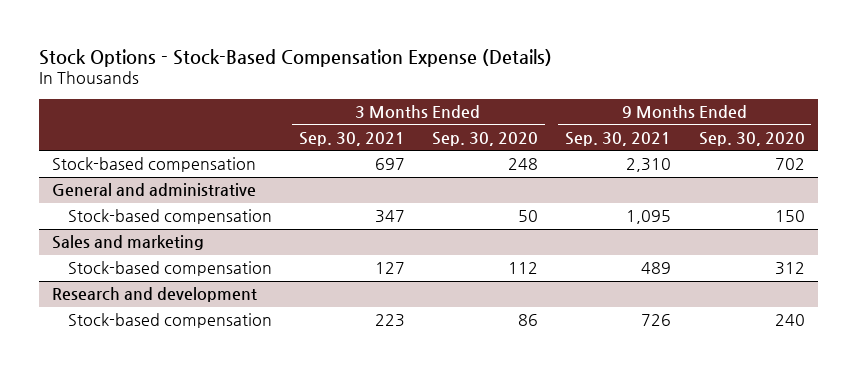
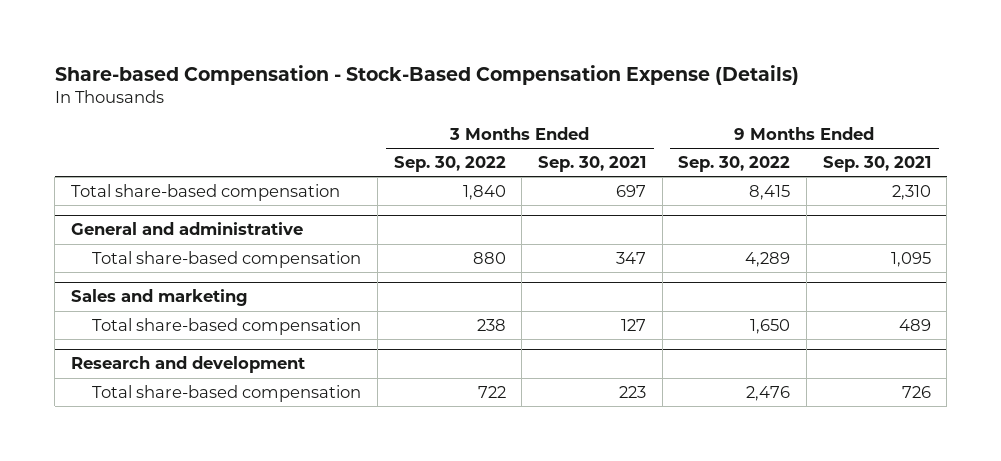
[38,48,552,67] Stock Options - Stock-Based Compensation Expense (Details) -> [54,64,799,85] Share-based Compensation - Stock-Based Compensation Expense (Details)
[432,131,539,146] Sep. 30, 2020 -> none
[698,131,805,146] Sep. 30, 2020 -> none
none -> [393,156,506,173] Sep. 30, 2022
none -> [678,156,791,173] Sep. 30, 2022
[52,157,257,173] Stock-based compensation -> [70,184,340,202] Total share-based compensation
[67,209,272,225] Stock-based compensation -> [92,251,362,269] Total share-based compensation
[67,261,272,277] Stock-based compensation -> [92,318,362,336] Total share-based compensation
[67,313,272,329] Stock-based compensation -> [92,385,362,403] Total share-based compensation

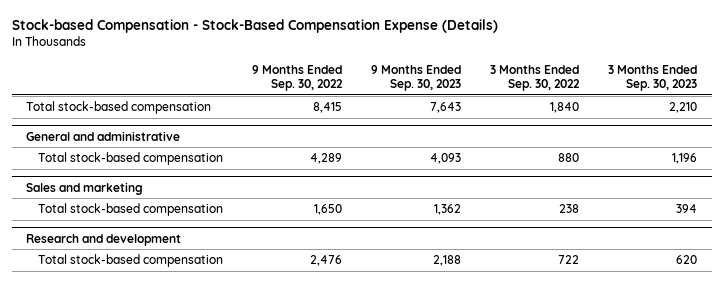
[54,64,799,85] Share-based Compensation - Stock-Based Compensation Expense (Details) -> [11,19,498,34] Stock-based Compensation - Stock-Based Compensation Expense (Details)
[537,156,646,173] Sep. 30, 2021 -> none
[822,156,931,173] Sep. 30, 2021 -> none
none -> [371,64,462,92] 9 Months Ended Sep. 30, 2023
none -> [608,64,698,92] 3 Months Ended Sep. 30, 2023
[70,184,340,202] Total share-based compensation -> [26,101,212,115] Total stock-based compensation
[92,251,362,269] Total share-based compensation -> [38,152,224,166] Total stock-based compensation
[92,318,362,336] Total share-based compensation -> [38,203,224,217] Total stock-based compensation
[92,385,362,403] Total share-based compensation -> [38,254,224,268] Total stock-based compensation

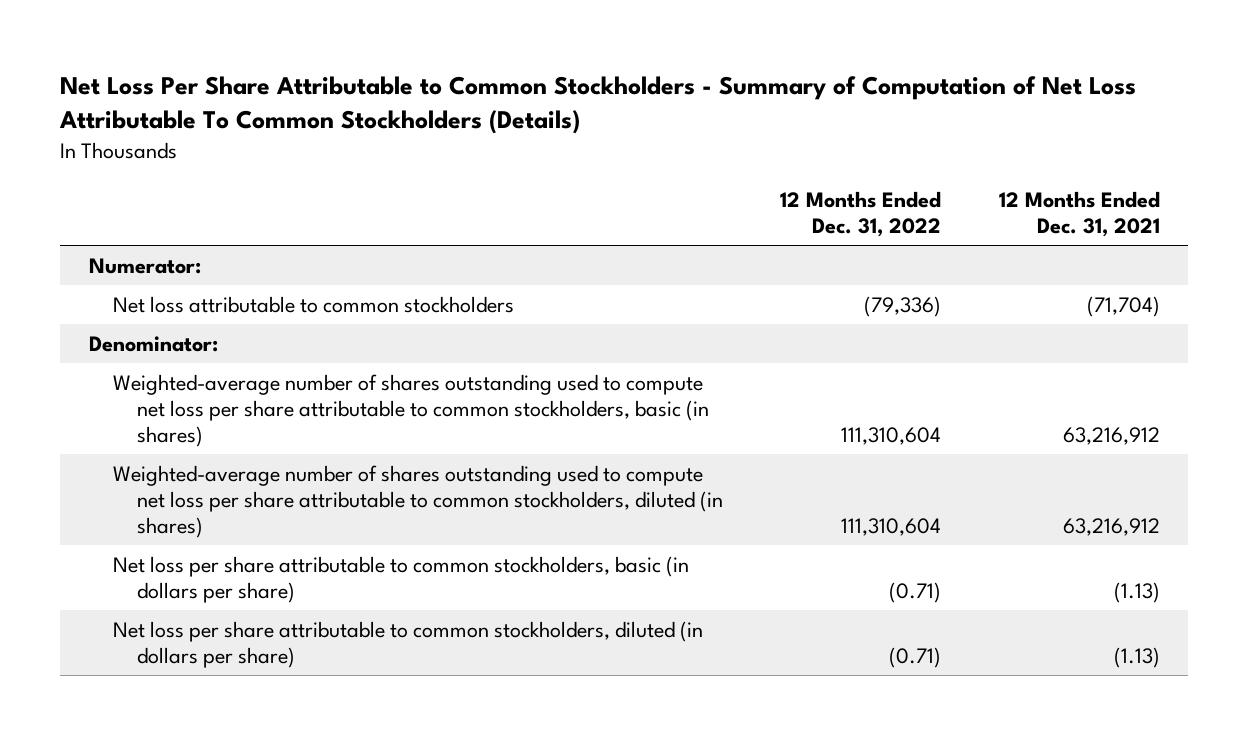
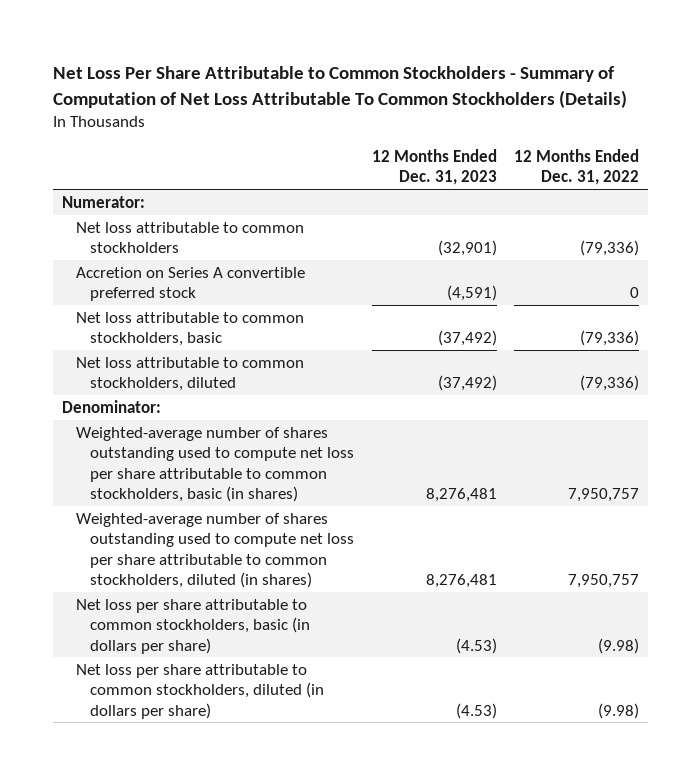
[998,190,1160,238] 12 Months Ended Dec. 31, 2021 -> none
none -> [371,148,497,186] 12 Months Ended Dec. 31, 2023
none -> [75,266,305,302] Accretion on Series A convertible preferred stock
none -> [75,311,304,347] Net loss attributable to common stockholders, basic
none -> [75,356,304,392] Net loss attributable to common stockholders, diluted
[841,427,942,446] 111,310,604 -> [567,488,639,503] 7,950,757
[841,518,942,537] 111,310,604 -> [567,574,639,589] 7,950,757
[889,581,942,603] (0.71) -> [597,637,639,654] (9.98)
[889,646,942,668] (0.71) -> [597,702,639,719] (9.98)

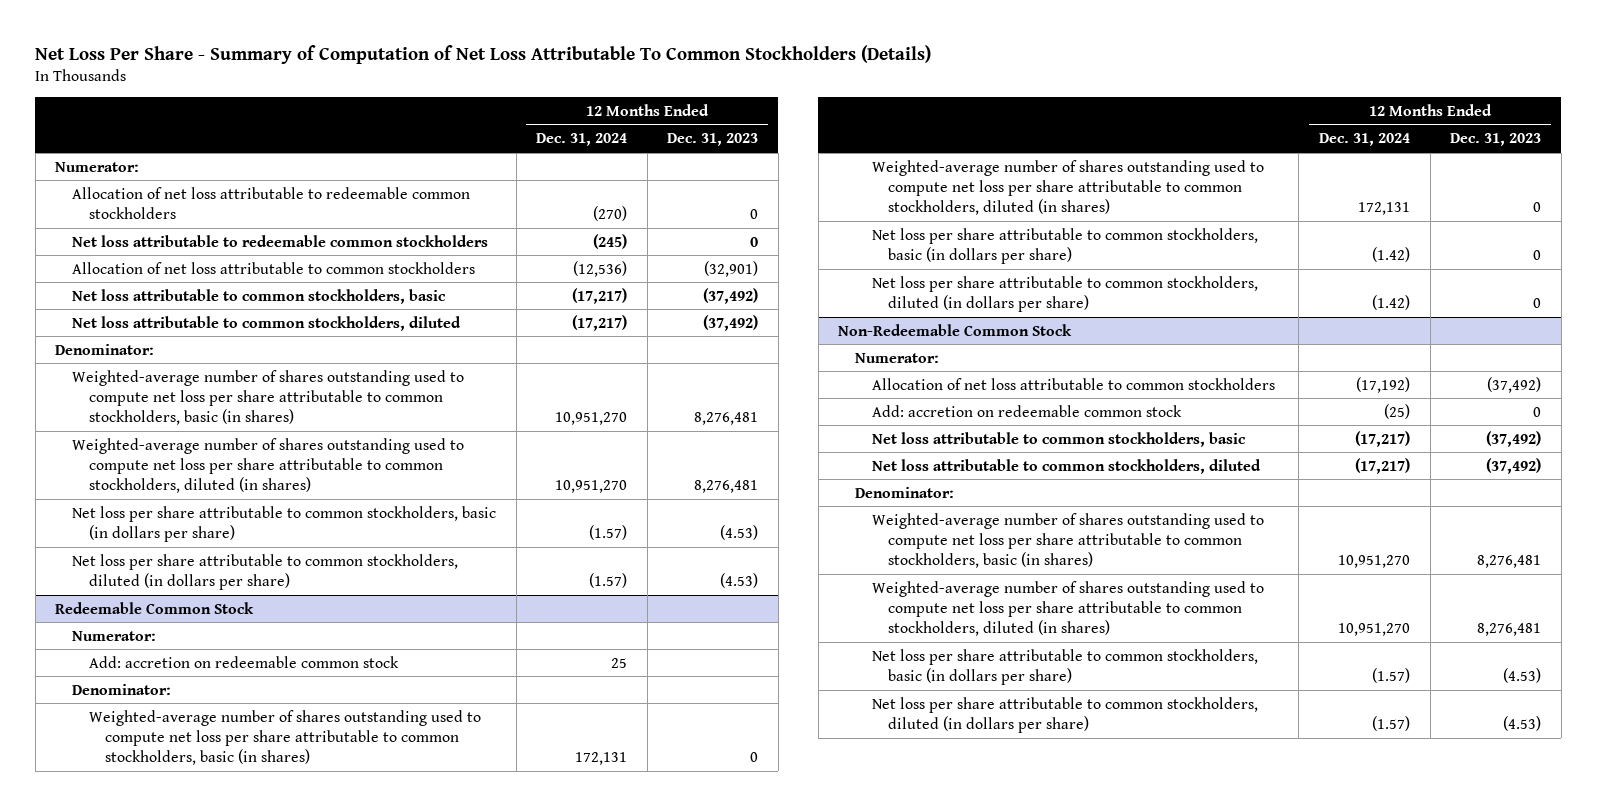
[52,65,627,108] Net Loss Per Share Attributable to Common Stockholders - Summary of Computation of Net Loss Attributable To Common Stockholders (Details) -> [35,44,932,64] Net Loss Per Share - Summary of Computation of Net Loss Attributable To Common Stockholders (Details)
[513,148,639,186] 12 Months Ended Dec. 31, 2022 -> none
none -> [536,133,628,147] Dec. 31, 2024
[75,266,305,302] Accretion on Series A convertible preferred stock -> none
none -> [71,186,470,219] Allocation of net loss attributable to redeemable common stockholders
none -> [71,234,488,247] Net loss attributable to redeemable common stockholders
[75,221,304,254] Net loss attributable to common stockholders -> [71,261,475,274] Allocation of net loss attributable to common stockholders
none -> [55,601,255,614] Redeemable Common Stock
none -> [71,630,156,641] Numerator:
none -> [88,655,399,668] Add: accretion on redeemable common stock
none -> [71,683,171,695] Denominator:
none -> [88,709,481,766] Weighted-average number of shares outstanding used to compute net loss per share attributable to common stockholders, basic (in shares)
none -> [871,159,1264,216] Weighted-average number of shares outstanding used to compute net loss per share attributable to common stockholders, diluted (in shares)
none -> [871,227,1258,264] Net loss per share attributable to common stockholders, basic (in dollars per share)
none -> [871,275,1258,312] Net loss per share attributable to common stockholders, diluted (in dollars per share)
none -> [838,323,1073,336] Non-Redeemable Common Stock
none -> [854,352,939,363] Numerator:
none -> [871,377,1275,390] Allocation of net loss attributable to common stockholders
none -> [871,404,1182,417] Add: accretion on redeemable common stock
none -> [871,431,1246,447] Net loss attributable to common stockholders, basic
none -> [871,458,1261,474] Net loss attributable to common stockholders, diluted
none -> [854,486,954,498] Denominator:
none -> [871,512,1264,569] Weighted-average number of shares outstanding used to compute net loss per share attributable to common stockholders, basic (in shares)
none -> [871,580,1264,637] Weighted-average number of shares outstanding used to compute net loss per share attributable to common stockholders, diluted (in shares)
none -> [871,648,1258,685] Net loss per share attributable to common stockholders, basic (in dollars per share)
none -> [871,696,1258,733] Net loss per share attributable to common stockholders, diluted (in dollars per share)

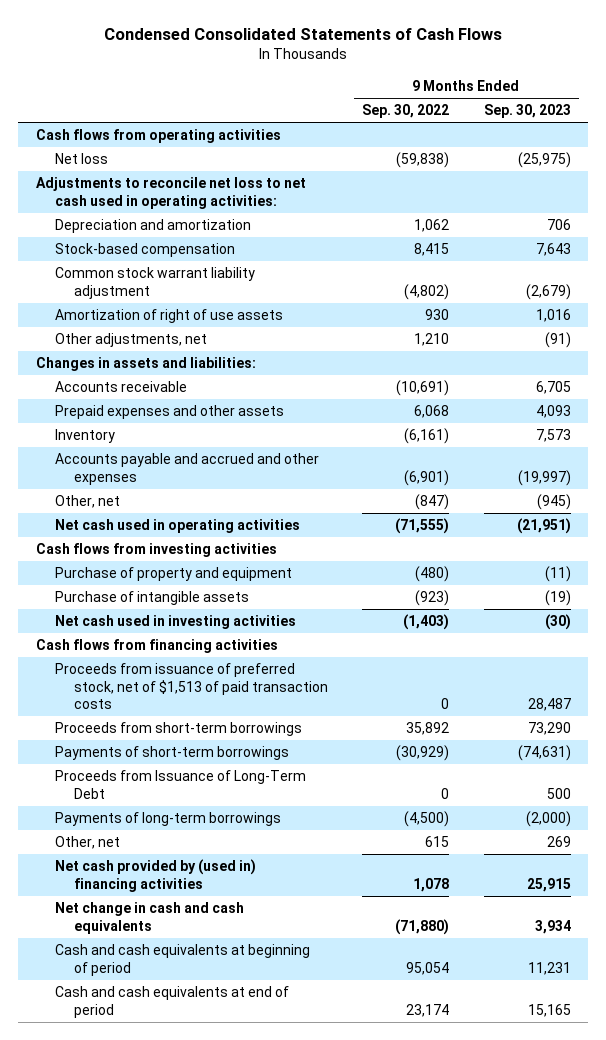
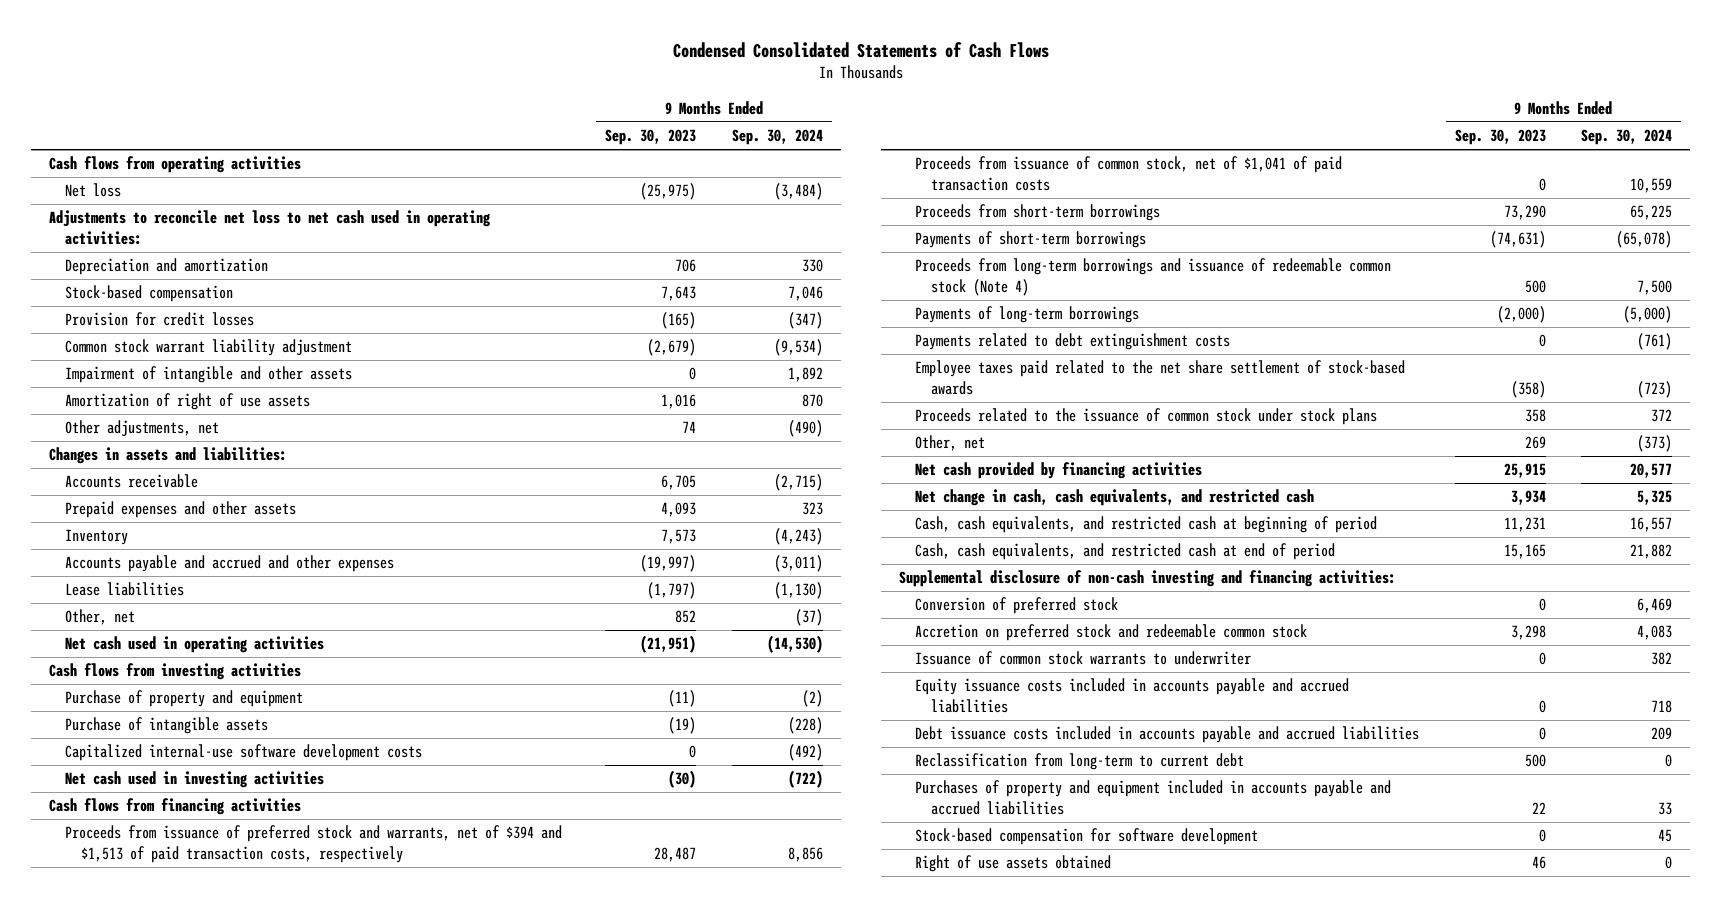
[362,104,450,119] Sep. 30, 2022 -> none
none -> [731,129,823,146] Sep. 30, 2024
none -> [65,312,255,327] Provision for credit losses
none -> [65,366,353,384] Impairment of intangible and other assets
[544,332,571,349] (91) -> [682,421,697,434] 74
none -> [65,582,185,597] Lease liabilities
[536,494,571,511] (945) -> [675,610,697,624] 852
none -> [65,744,423,762] Capitalized internal-use software development costs
[54,663,328,710] Proceeds from issuance of preferred stock, net of $1,513 of paid transaction costs -> [65,825,563,864] Proceeds from issuance of preferred stock and warrants, net of $394 and $1,513 of paid transaction costs, respectively
none -> [914,156,1342,192] Proceeds from issuance of common stock, net of $1,041 of paid transaction costs
[54,770,306,799] Proceeds from Issuance of Long-Term Debt -> none
none -> [914,258,1391,297] Proceeds from long-term borrowings and issuance of redeemable common stock (Note 4)
none -> [914,333,1230,351] Payments related to debt extinguishment costs
none -> [914,360,1405,396] Employee taxes paid related to the net share settlement of stock-based awards
none -> [914,408,1377,426] Proceeds related to the issuance of common stock under stock plans
[54,859,256,892] Net cash provided by (used in) financing activities -> [914,462,1202,480] Net cash provided by financing activities
[54,902,244,934] Net change in cash and cash equivalents -> [914,489,1314,507] Net change in cash, cash equivalents, and restricted cash
[54,944,310,976] Cash and cash equivalents at beginning of period -> [914,516,1377,534] Cash, cash equivalents, and restricted cash at beginning of period
[54,986,289,1018] Cash and cash equivalents at end of period -> [914,543,1335,561] Cash, cash equivalents, and restricted cash at end of period
none -> [898,570,1396,588] Supplemental disclosure of non-cash investing and financing activities:
none -> [914,597,1118,615] Conversion of preferred stock
none -> [914,624,1307,642] Accretion on preferred stock and redeemable common stock
none -> [914,651,1251,666] Issuance of common stock warrants to underwriter
none -> [914,678,1349,714] Equity issuance costs included in accounts payable and accrued liabilities
none -> [914,726,1419,744] Debt issuance costs included in accounts payable and accrued liabilities
none -> [914,753,1244,771] Reclassification from long-term to current debt
none -> [914,780,1391,816] Purchases of property and equipment included in accounts payable and accrued liabilities
none -> [914,828,1258,846] Stock-based compensation for software development
none -> [914,855,1111,873] Right of use assets obtained

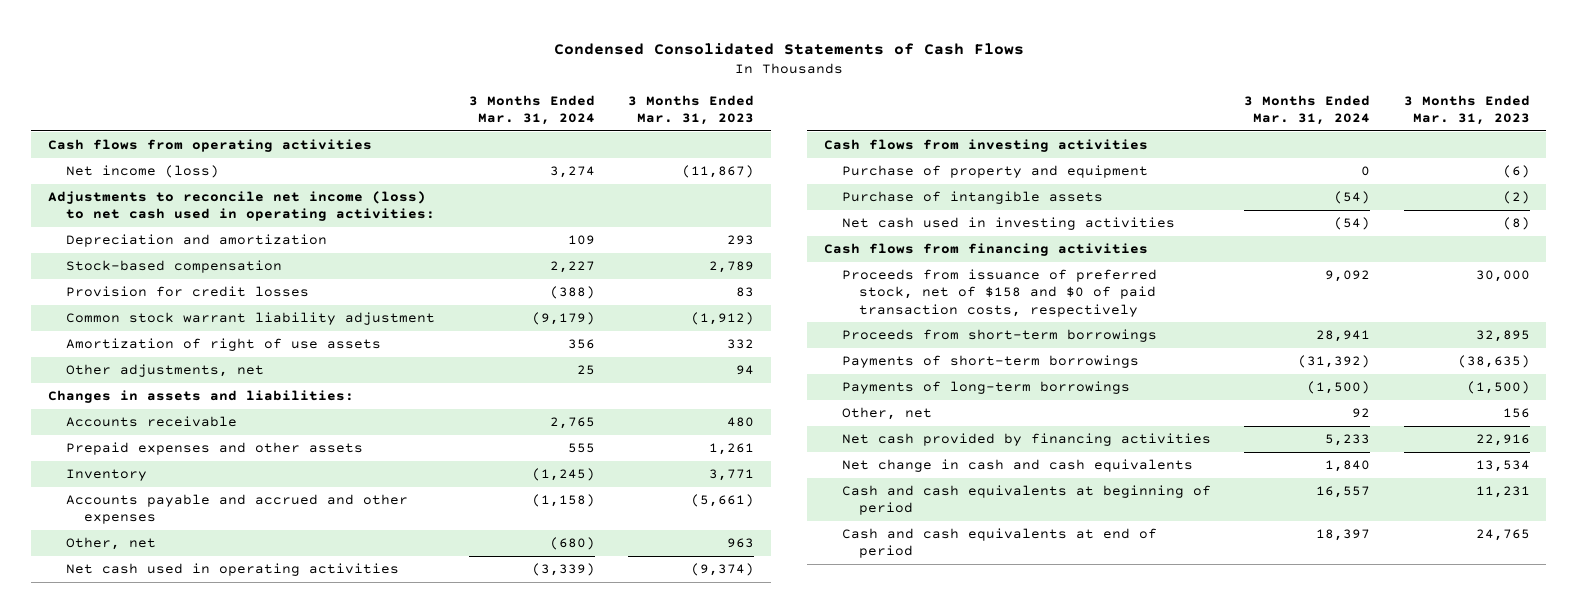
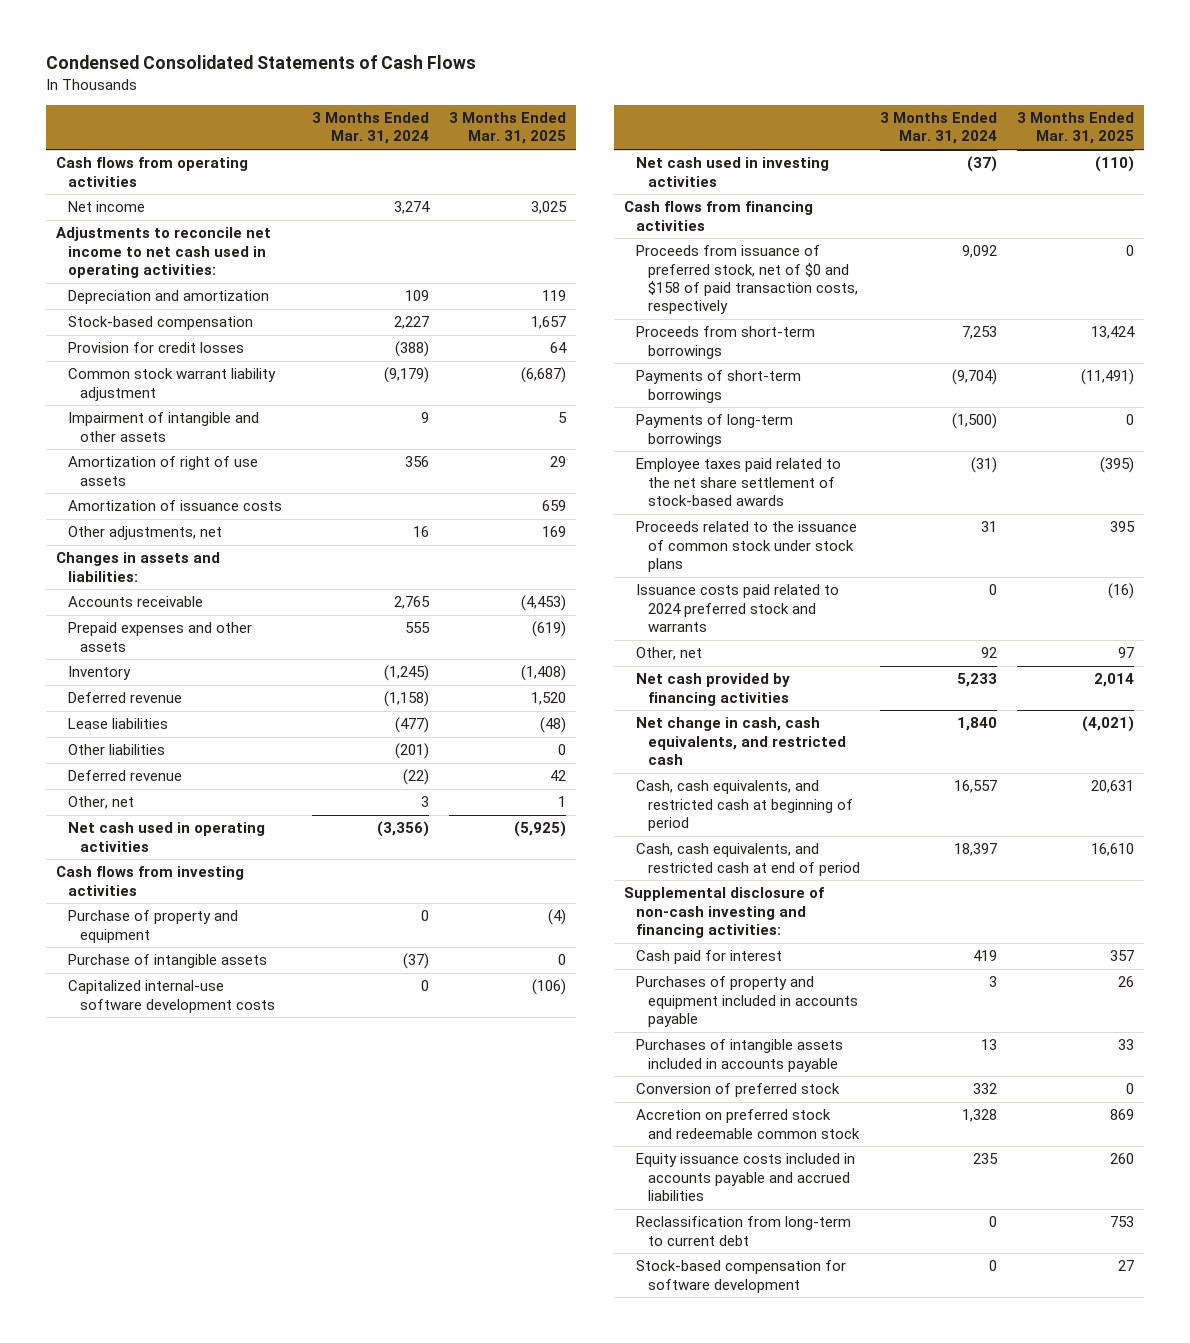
[628,94,755,126] 3 Months Ended Mar. 31, 2023 -> none
none -> [448,112,566,145] 3 Months Ended Mar. 31, 2025
[65,165,219,179] Net income (loss) -> [67,201,145,213] Net income
[48,191,435,222] Adjustments to reconcile net income (loss) to net cash used in operating activities: -> [55,227,271,278] Adjustments to reconcile net income to net cash used in operating activities:
none -> [67,412,259,442] Impairment of intangible and other assets
none -> [67,500,282,512] Amortization of issuance costs
[576,365,595,376] 25 -> [412,526,429,538] 16
[65,494,408,525] Accounts payable and accrued and other expenses -> [67,692,182,704] Deferred revenue
none -> [67,718,168,730] Lease liabilities
none -> [67,744,165,756] Other liabilities
none -> [67,770,182,782] Deferred revenue
[549,537,595,551] (680) -> [420,796,429,808] 3
[531,563,595,577] (3,339) -> [376,821,429,838] (3,356)
[1334,191,1371,205] (54) -> [402,953,429,970] (37)
none -> [67,980,275,1013] Capitalized internal-use software development costs
[1334,217,1371,231] (54) -> [966,156,997,173] (37)
[841,269,1157,317] Proceeds from issuance of preferred stock, net of $158 and $0 of paid transaction costs, respectively -> [635,245,858,315] Proceeds from issuance of preferred stock, net of $0 and $158 of paid transaction costs, respectively
[1316,330,1371,343] 28,941 -> [961,326,997,340] 7,253
[1298,355,1371,369] (31,392) -> [951,369,997,386] (9,704)
none -> [635,458,841,506] Employee taxes paid related to the net share settlement of stock-based awards
none -> [635,521,857,572] Proceeds related to the issuance of common stock under stock plans
none -> [635,584,839,632] Issuance costs paid related to 2024 preferred stock and warrants
[841,459,1193,473] Net change in cash and cash equivalents -> [635,717,846,765] Net change in cash, cash equivalents, and restricted cash
[841,485,1211,516] Cash and cash equivalents at beginning of period -> [635,780,853,831] Cash, cash equivalents, and restricted cash at beginning of period
[841,528,1157,559] Cash and cash equivalents at end of period -> [635,843,860,876] Cash, cash equivalents, and restricted cash at end of period
none -> [623,887,824,938] Supplemental disclosure of non-cash investing and financing activities:
none -> [635,950,782,965] Cash paid for interest
none -> [635,976,858,1027] Purchases of property and equipment included in accounts payable
none -> [635,1039,843,1072] Purchases of intangible assets included in accounts payable
none -> [635,1083,840,1098] Conversion of preferred stock
none -> [635,1109,860,1139] Accretion on preferred stock and redeemable common stock
none -> [635,1153,855,1201] Equity issuance costs included in accounts payable and accrued liabilities
none -> [635,1216,851,1246] Reclassification from long-term to current debt
none -> [635,1260,846,1293] Stock-based compensation for software development

